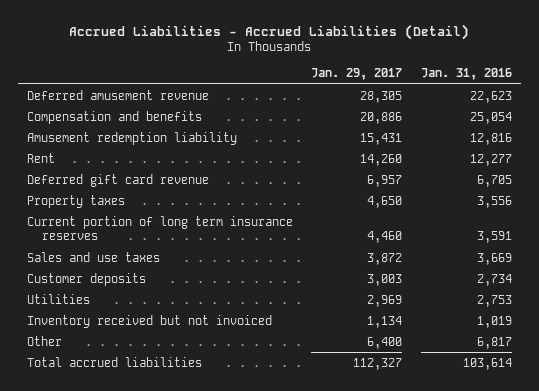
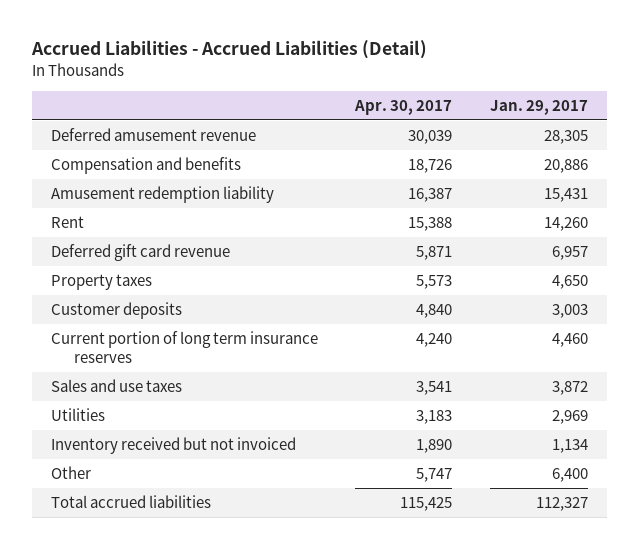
[420,68,512,81] Jan. 31, 2016 -> none
none -> [354,99,453,115] Apr. 30, 2017
[27,272,147,286] Customer deposits -> [50,302,182,320] Customer deposits

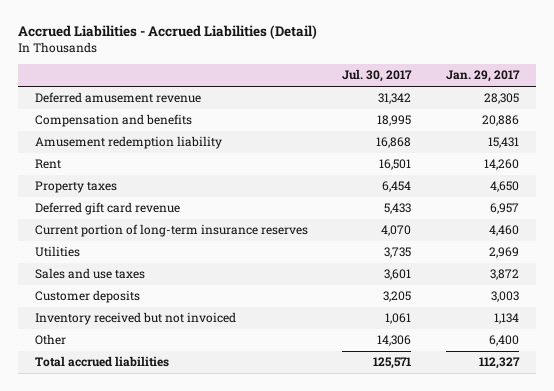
[354,99,453,115] Apr. 30, 2017 -> none
none -> [342,69,413,83] Jul. 30, 2017
[50,244,230,262] Deferred gift card revenue -> [34,202,180,216] Deferred gift card revenue
[50,331,318,363] Current portion of long term insurance reserves -> [34,224,308,238] Current portion of long-term insurance reserves
[50,379,182,393] Sales and use taxes -> [34,268,145,280] Sales and use taxes
[50,302,182,320] Customer deposits -> [34,290,140,304] Customer deposits

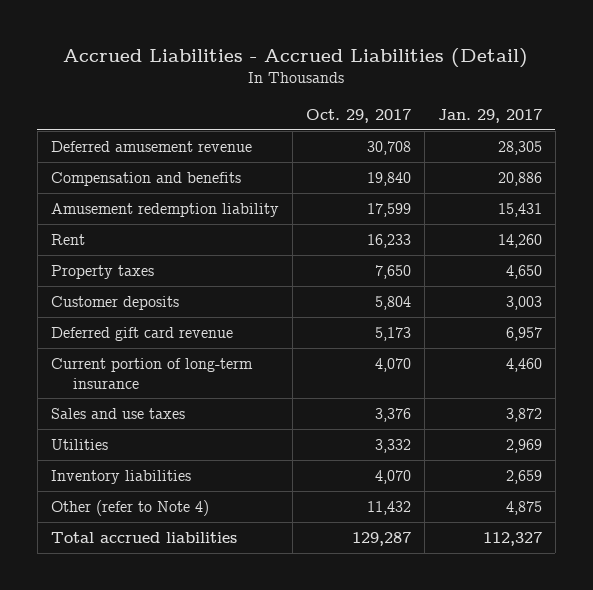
[342,69,413,83] Jul. 30, 2017 -> none
none -> [305,109,411,124] Oct. 29, 2017
[34,290,140,304] Customer deposits -> [50,295,179,310] Customer deposits
[34,224,308,238] Current portion of long-term insurance reserves -> [50,357,253,389] Current portion of long-term insurance
[34,312,236,326] Inventory received but not invoiced -> none
[34,246,80,258] Utilities -> [50,438,108,450] Utilities
none -> [50,469,191,484] Inventory liabilities
[34,334,66,346] Other -> [50,499,209,516] Other (refer to Note 4)
[488,335,519,347] 6,400 -> [505,500,542,515] 4,875

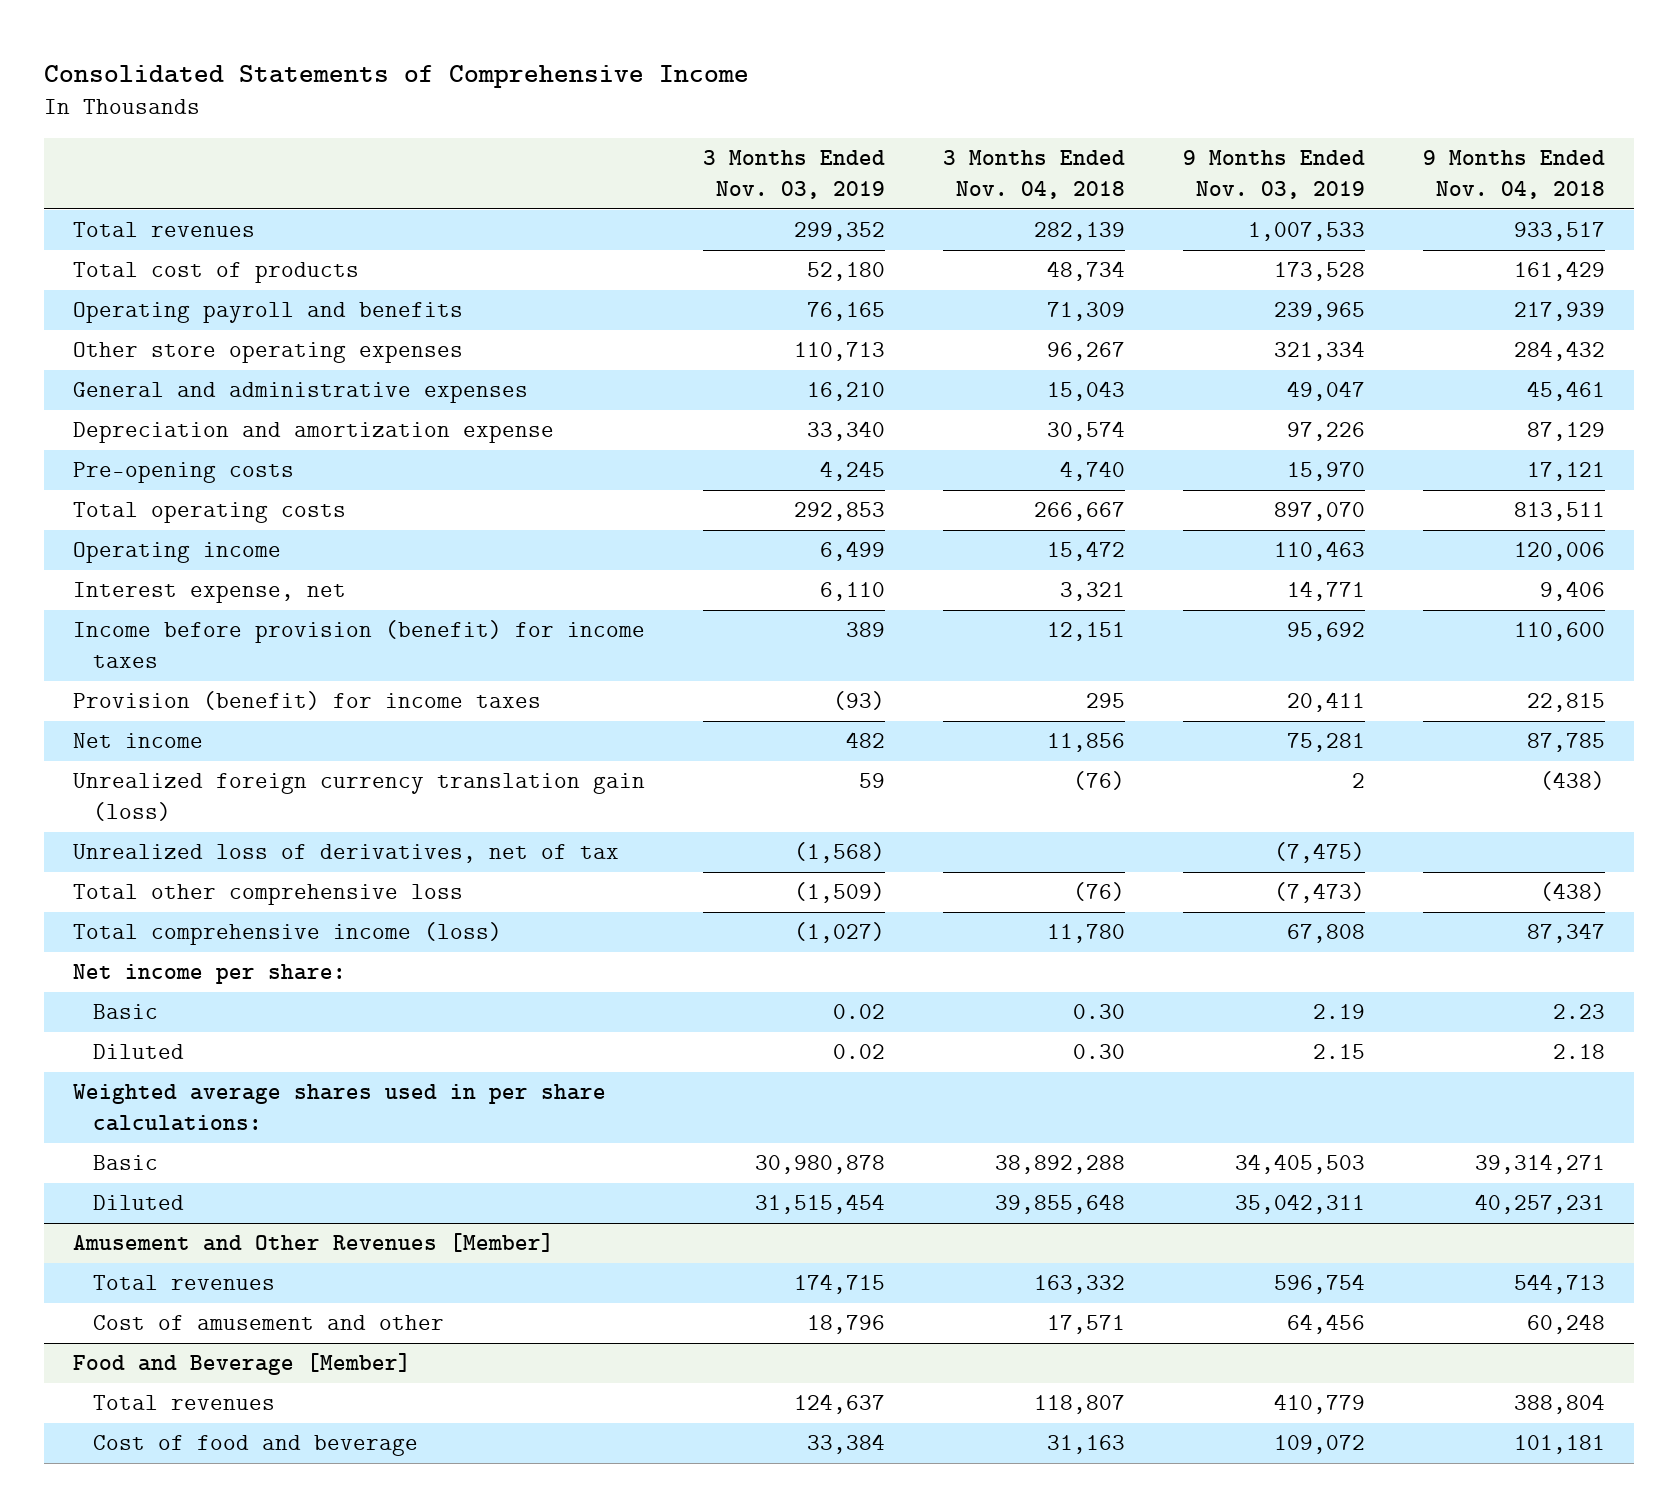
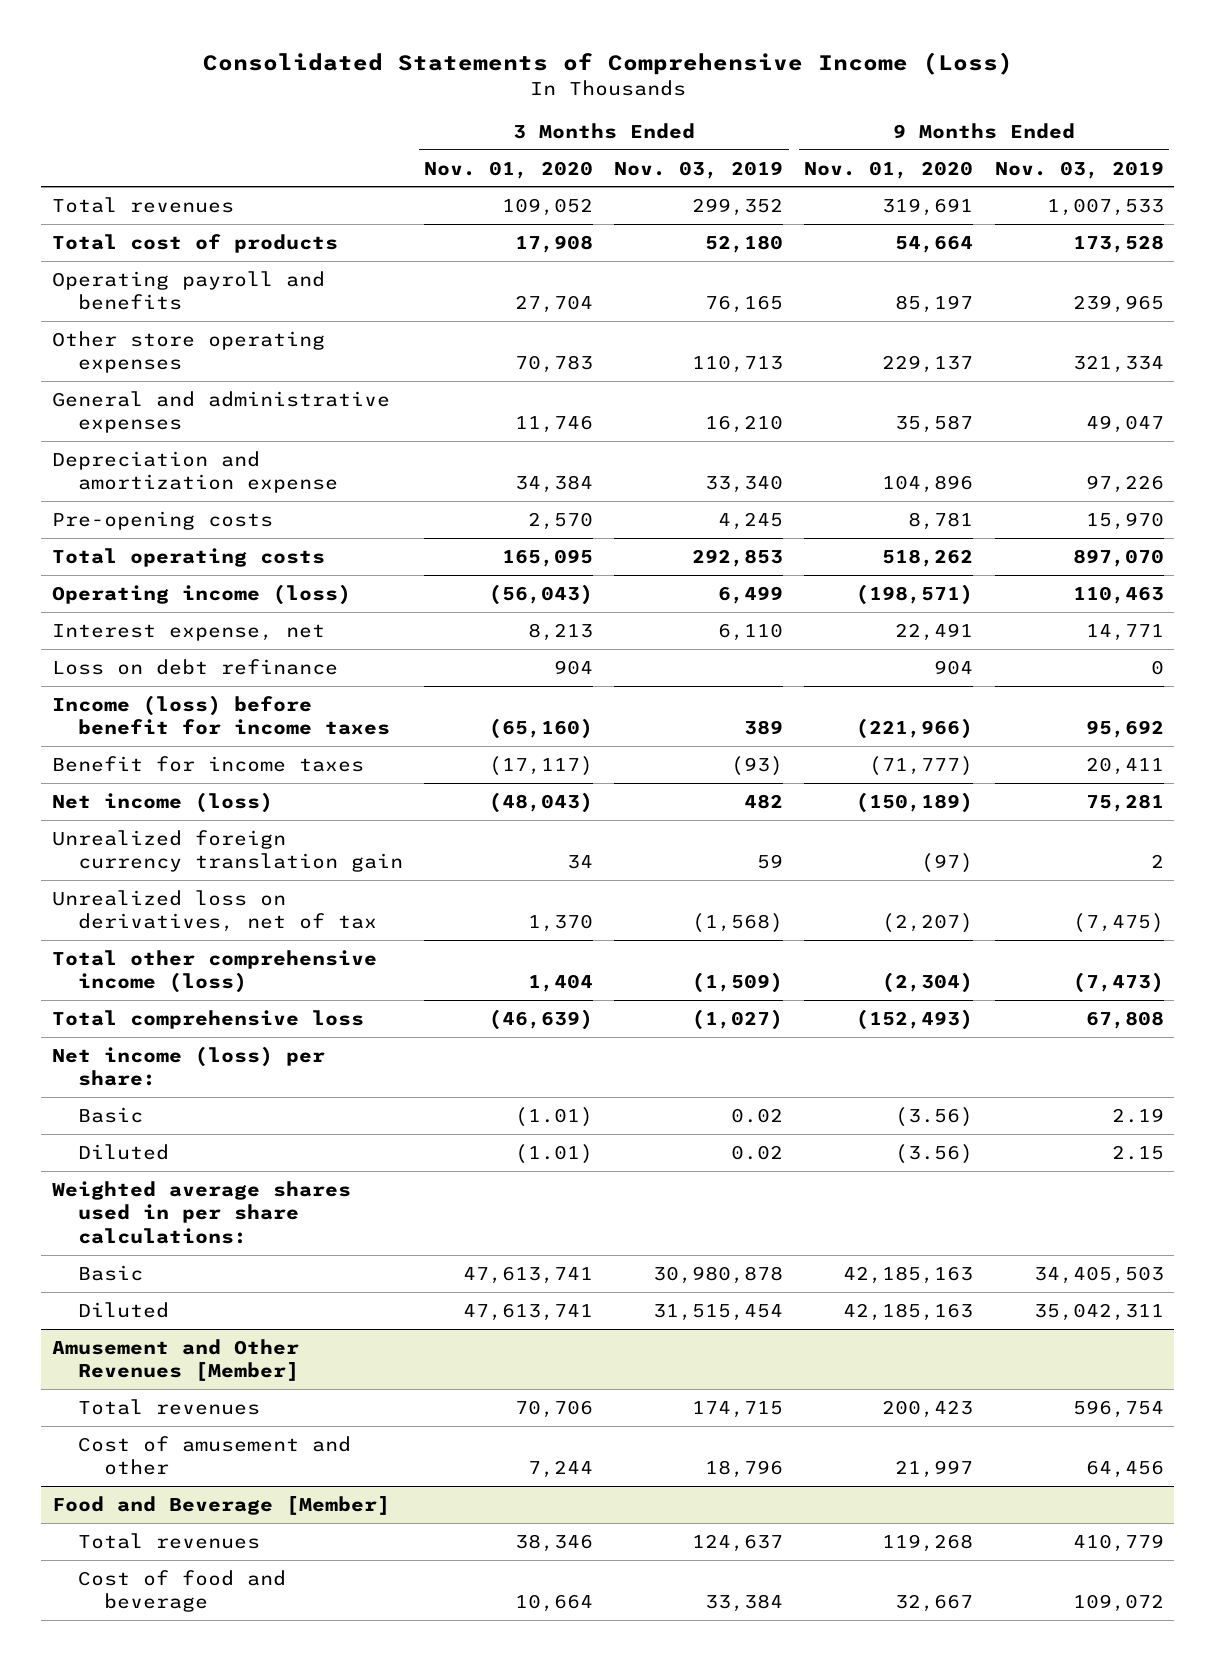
[44,64,750,88] Consolidated Statements of Comprehensive Income -> [202,51,1013,75] Consolidated Statements of Comprehensive Income (Loss)
[943,150,1126,200] 3 Months Ended Nov. 04, 2018 -> none
[1422,150,1605,200] 9 Months Ended Nov. 04, 2018 -> none
none -> [424,160,594,179] Nov. 01, 2020
none -> [804,160,974,179] Nov. 01, 2020
[73,542,282,564] Operating income -> [51,583,351,605] Operating income (loss)
none -> [51,658,338,675] Loss on debt refinance
[73,620,646,669] Income before provision (benefit) for income taxes -> [51,694,390,736] Income (loss) before benefit for income taxes
[73,691,542,711] Provision (benefit) for income taxes -> [51,755,364,772] Benefit for income taxes
[73,733,204,749] Net income -> [51,791,273,813] Net income (loss)
[73,773,646,822] Unrealized foreign currency translation gain (loss) -> [51,829,403,873] Unrealized foreign currency translation gain
[73,844,620,864] Unrealized loss of derivatives, net of tax -> [51,889,377,933] Unrealized loss on derivatives, net of tax
[73,884,464,906] Total other comprehensive loss -> [51,949,377,994] Total other comprehensive income (loss)
[73,922,503,946] Total comprehensive income (loss) -> [51,1009,364,1029] Total comprehensive loss
[73,964,347,985] Net income per share: -> [51,1045,325,1087] Net income (loss) per share:

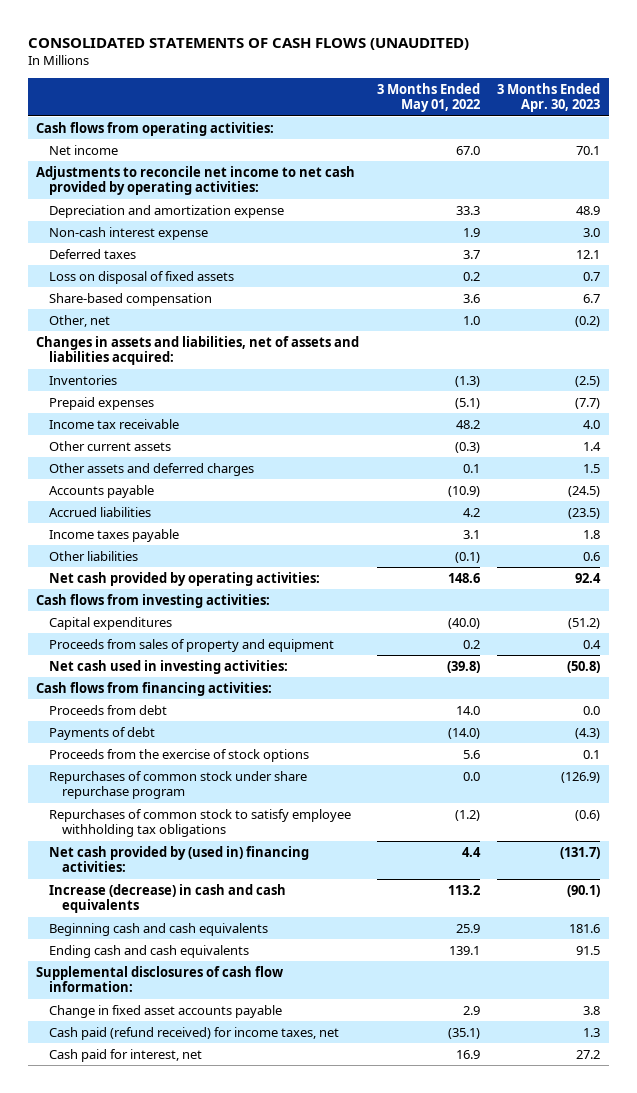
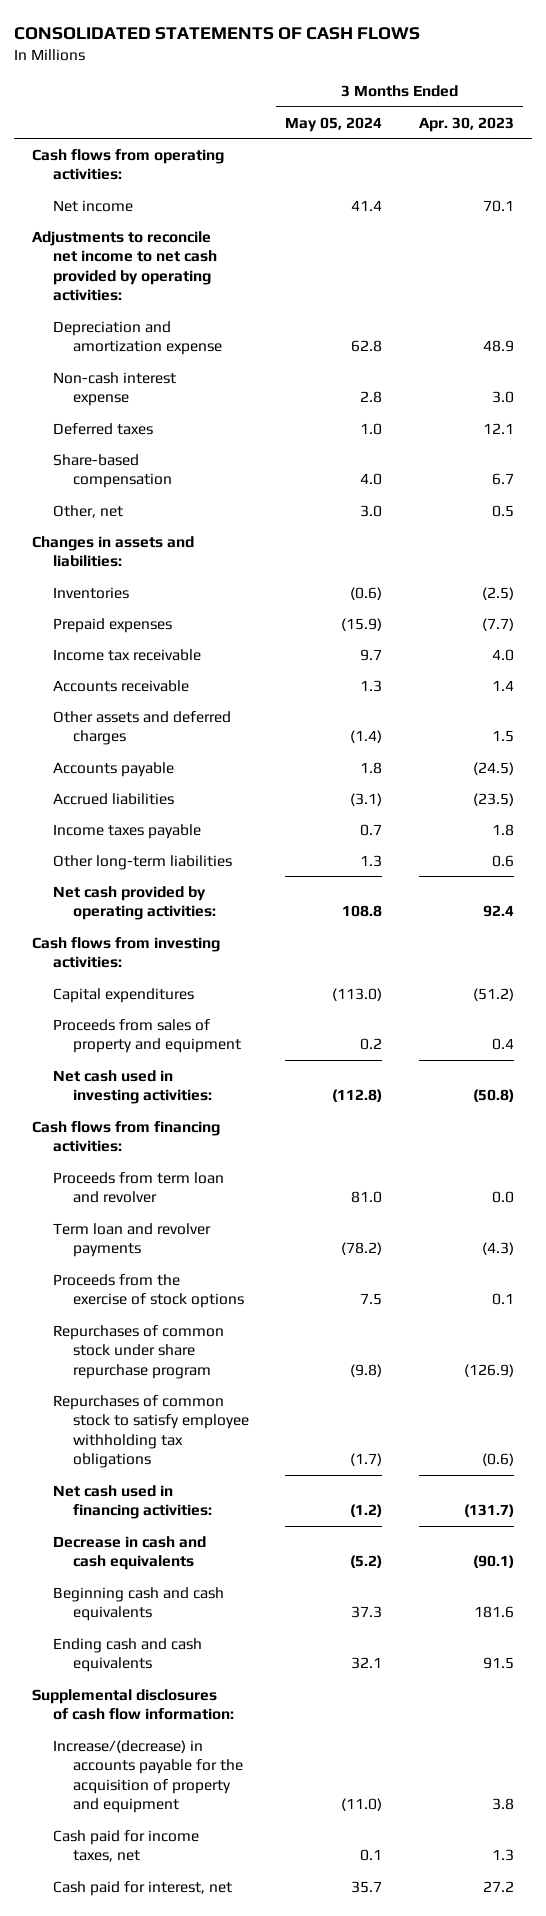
[27,37,469,50] CONSOLIDATED STATEMENTS OF CASH FLOWS (UNAUDITED) -> [14,26,421,40] CONSOLIDATED STATEMENTS OF CASH FLOWS
[376,82,480,113] 3 Months Ended May 01, 2022 -> none
none -> [285,116,383,132] May 05, 2024
[49,270,235,284] Loss on disposal of fixed assets -> none
[575,315,601,327] (0.2) -> [491,504,514,517] 0.5
[36,335,360,366] Changes in assets and liabilities, net of assets and liabilities acquired: -> [32,535,195,568] Changes in assets and liabilities:
[49,440,172,451] Other current assets -> none
none -> [52,679,189,692] Accounts receivable
[49,550,139,561] Other liabilities -> [52,854,232,870] Other long-term liabilities
[49,704,168,715] Proceeds from debt -> [52,1171,224,1204] Proceeds from term loan and revolver
[49,726,156,740] Payments of debt -> [52,1222,211,1258] Term loan and revolver payments
[49,845,310,873] Net cash provided by (used in) financing activities: -> [52,1484,213,1520] Net cash used in financing activities:
[49,883,287,914] Increase (decrease) in cash and cash equivalents -> [52,1535,206,1571] Decrease in cash and cash equivalents
[49,1004,283,1018] Change in fixed asset accounts payable -> none
none -> [52,1739,244,1814] Increase/(decrease) in accounts payable for the acquisition of property and equipment
[49,1026,340,1040] Cash paid (refund received) for income taxes, net -> [52,1829,199,1863] Cash paid for income taxes, net

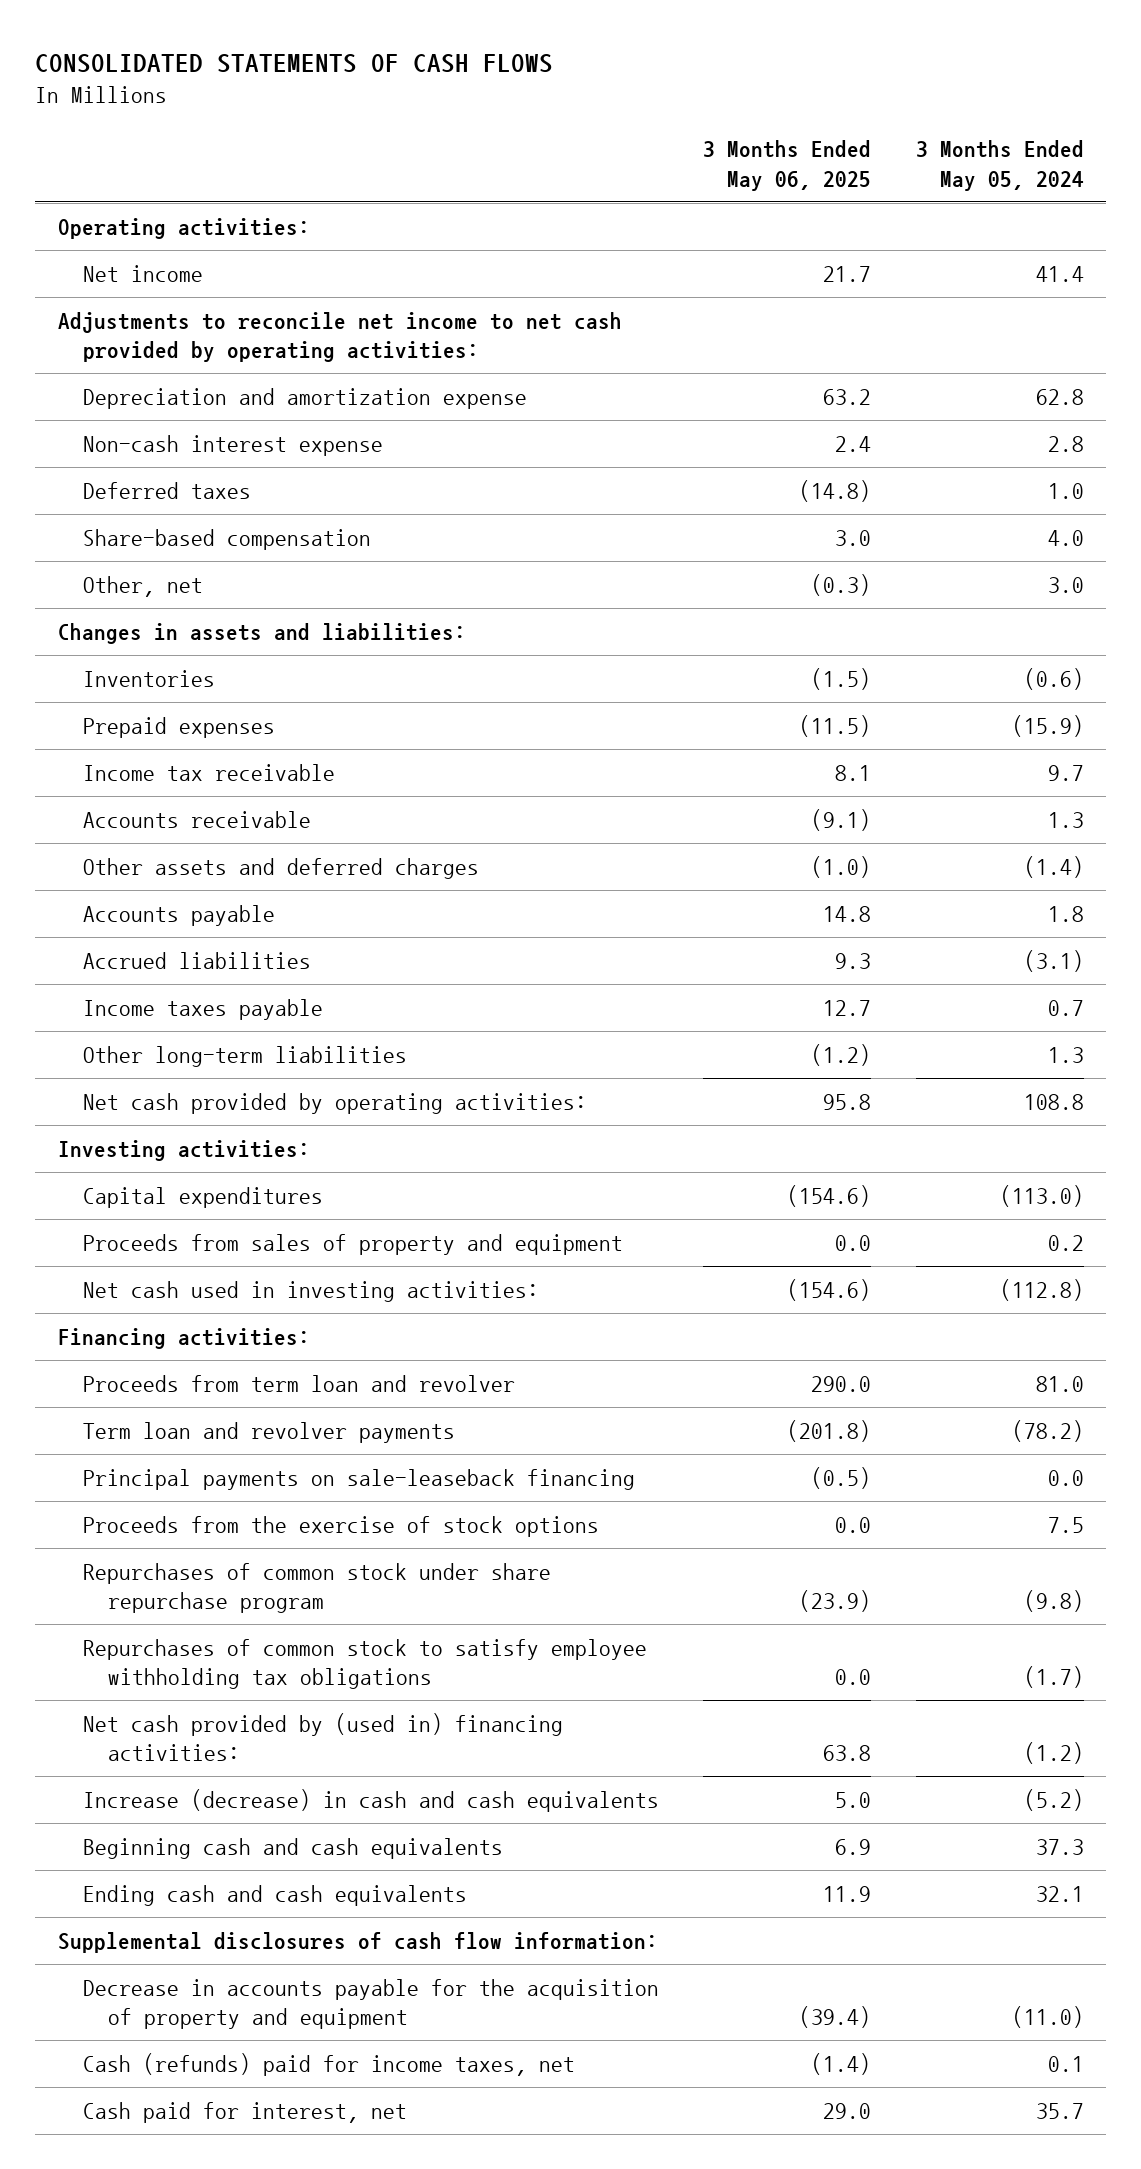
[418,116,514,132] Apr. 30, 2023 -> none
none -> [703,140,872,191] 3 Months Ended May 06, 2025
[32,148,225,181] Cash flows from operating activities: -> [57,217,310,239] Operating activities:
[32,936,221,969] Cash flows from investing activities: -> [57,1139,310,1161] Investing activities:
[32,1120,221,1153] Cash flows from financing activities: -> [57,1327,310,1349] Financing activities:
none -> [82,1468,635,1490] Principal payments on sale-leaseback financing
[52,1484,213,1520] Net cash used in financing activities: -> [82,1712,563,1762] Net cash provided by (used in) financing activities:
[52,1535,206,1571] Decrease in cash and cash equivalents -> [82,1788,659,1812] Increase (decrease) in cash and cash equivalents
[52,1739,244,1814] Increase/(decrease) in accounts payable for the acquisition of property and equipment -> [82,1978,659,2030] Decrease in accounts payable for the acquisition of property and equipment
[52,1829,199,1863] Cash paid for income taxes, net -> [82,2052,575,2076] Cash (refunds) paid for income taxes, net

